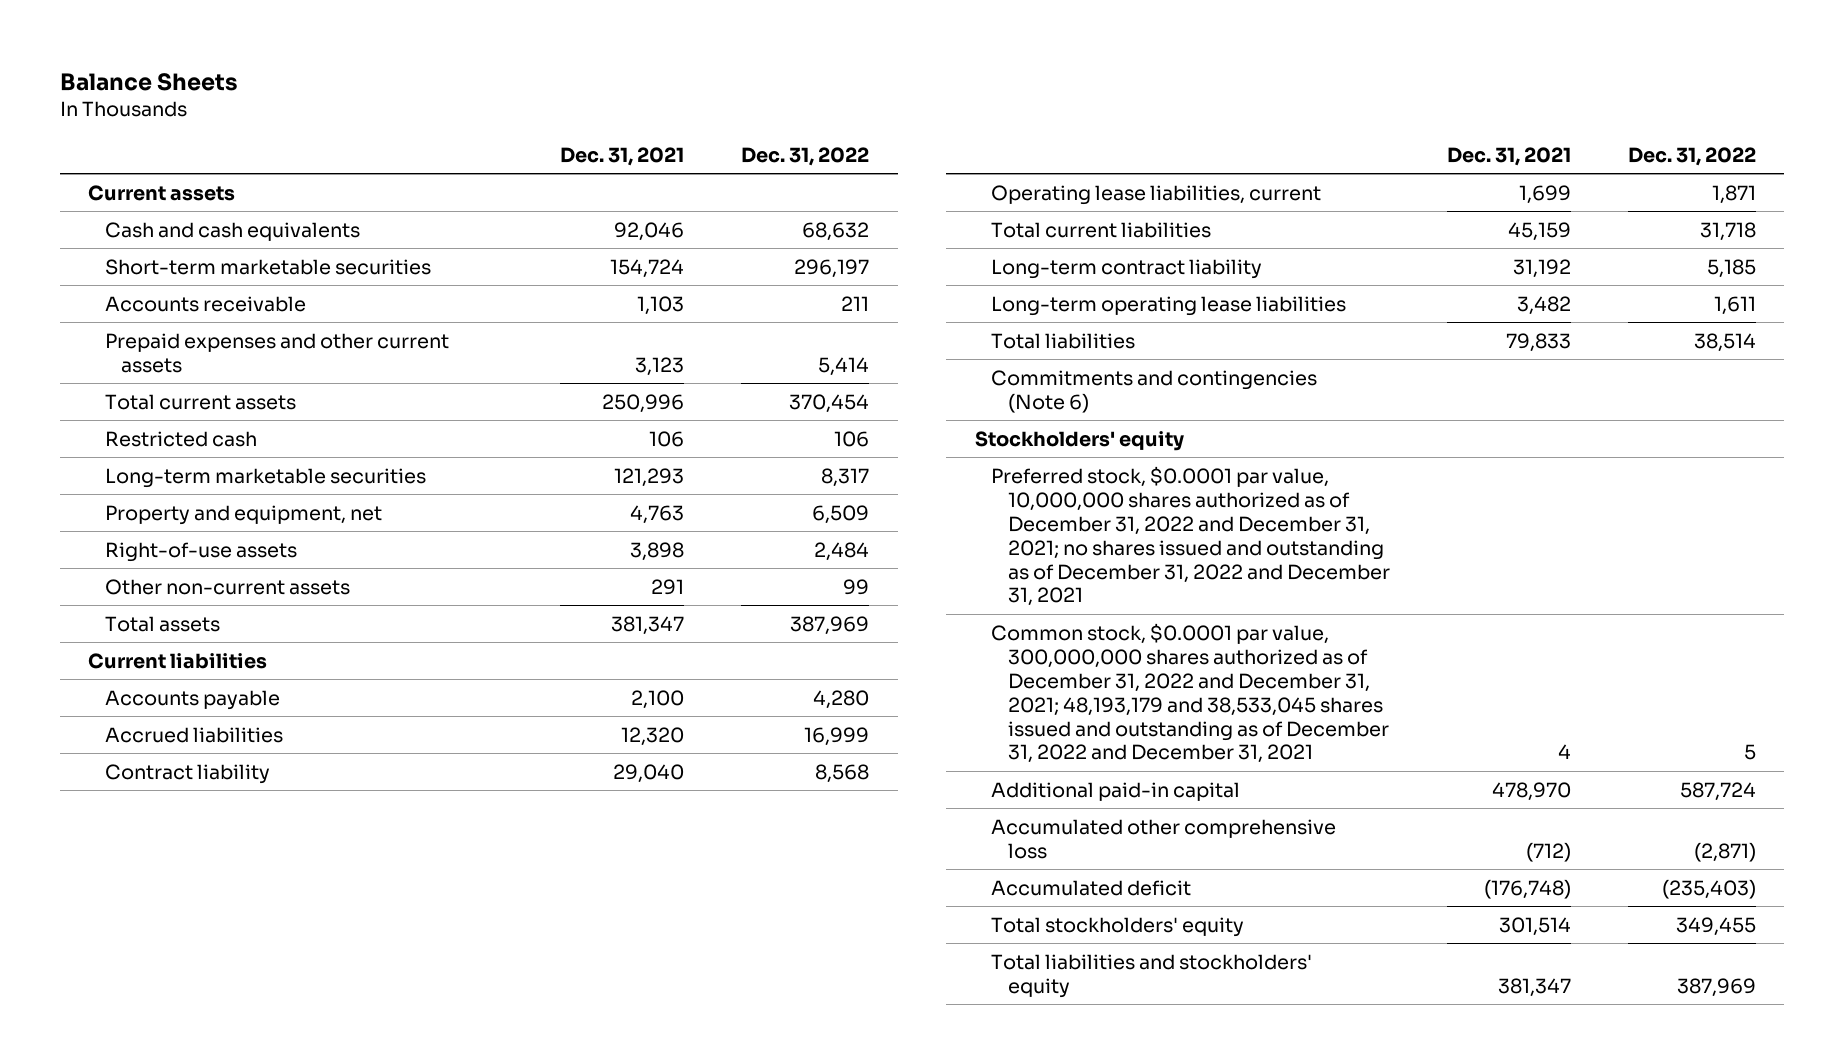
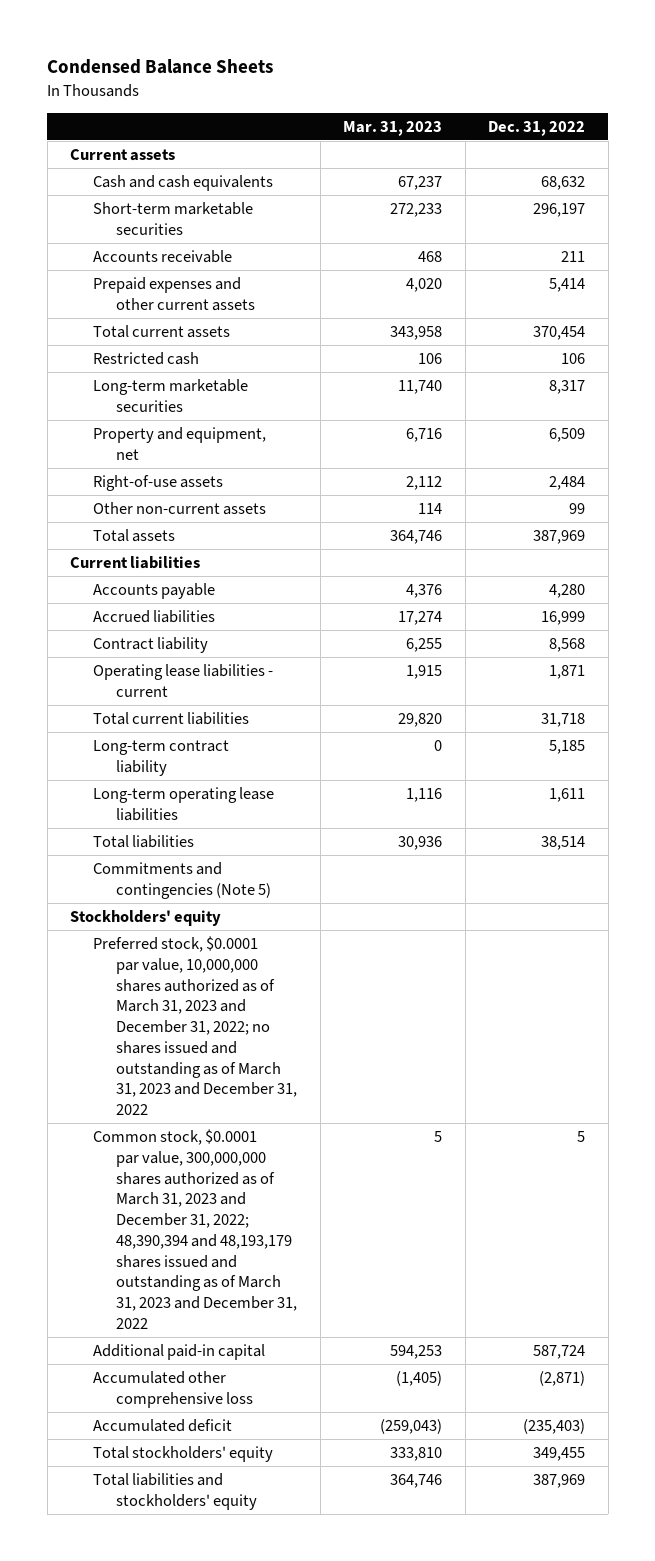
[59,73,238,92] Balance Sheets -> [47,59,274,75] Condensed Balance Sheets
[559,146,684,166] Dec. 31, 2021 -> none
none -> [343,120,443,136] Mar. 31, 2023
[991,184,1322,205] Operating lease liabilities, current -> [93,664,274,697] Operating lease liabilities - current
[991,369,1318,413] Commitments and contingencies (Note 6) -> [93,862,272,899] Commitments and contingencies (Note 5)
[991,465,1390,607] Preferred stock, $0.0001 par value, 10,000,000 shares authorized as of December 31, 2022 and December 31, 2021; no shares issued and outstanding as of December 31, 2022 and December 31, 2021 -> [93,936,298,1116] Preferred stock, $0.0001 par value, 10,000,000 shares authorized as of March 31, 2023 and December 31, 2022; no shares issued and outstanding as of March 31, 2023 and December 31, 2022
[991,622,1389,764] Common stock, $0.0001 par value, 300,000,000 shares authorized as of December 31, 2022 and December 31, 2021; 48,193,179 and 38,533,045 shares issued and outstanding as of December 31, 2022 and December 31, 2021 -> [93,1129,298,1329] Common stock, $0.0001 par value, 300,000,000 shares authorized as of March 31, 2023 and December 31, 2022; 48,390,394 and 48,193,179 shares issued and outstanding as of March 31, 2023 and December 31, 2022

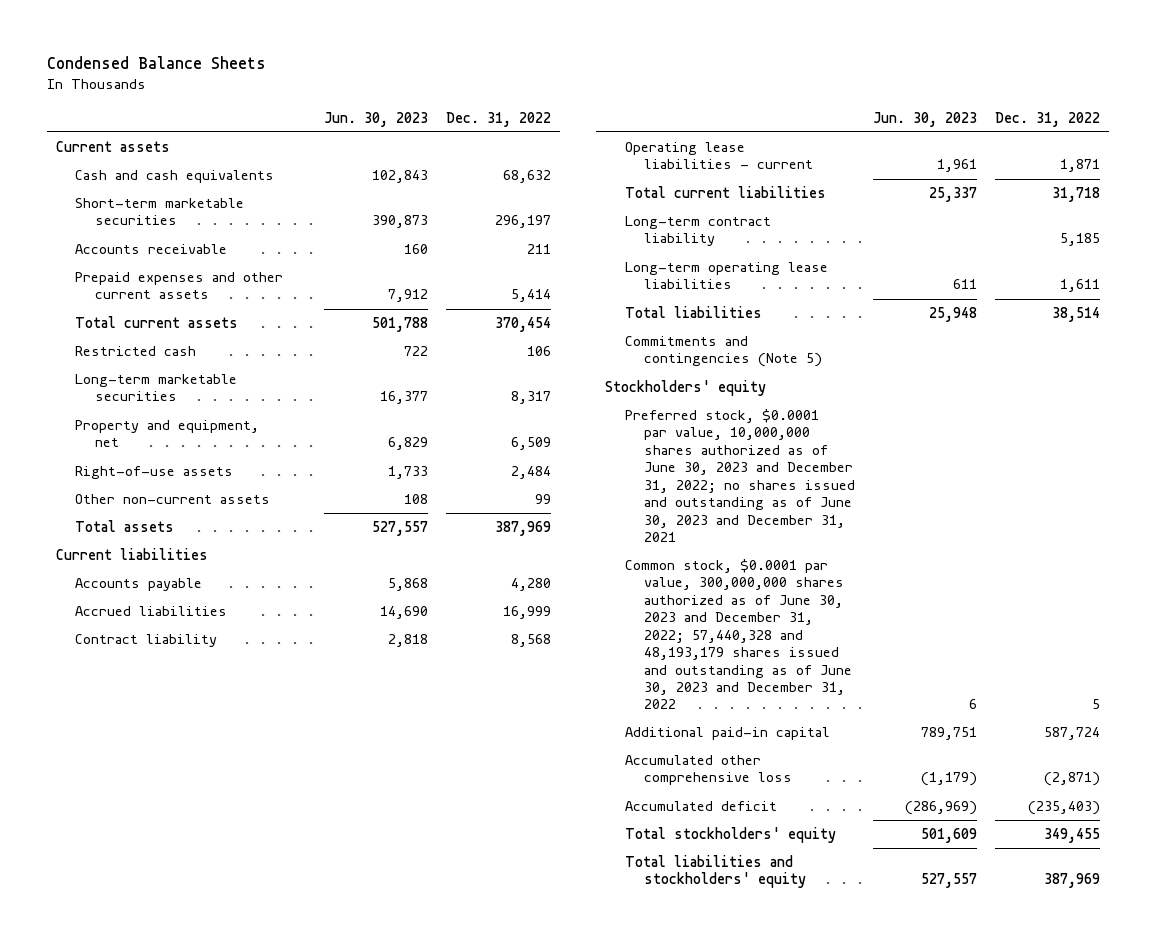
[343,120,443,136] Mar. 31, 2023 -> none
none -> [323,111,428,127] Jun. 30, 2023
[93,936,298,1116] Preferred stock, $0.0001 par value, 10,000,000 shares authorized as of March 31, 2023 and December 31, 2022; no shares issued and outstanding as of March 31, 2023 and December 31, 2022 -> [624,409,855,542] Preferred stock, $0.0001 par value, 10,000,000 shares authorized as of June 30, 2023 and December 31, 2022; no shares issued and outstanding as of June 30, 2023 and December 31, 2021
[93,1129,298,1329] Common stock, $0.0001 par value, 300,000,000 shares authorized as of March 31, 2023 and December 31, 2022; 48,390,394 and 48,193,179 shares issued and outstanding as of March 31, 2023 and December 31, 2022 -> [624,559,852,710] Common stock, $0.0001 par value, 300,000,000 shares authorized as of June 30, 2023 and December 31, 2022; 57,440,328 and 48,193,179 shares issued and outstanding as of June 30, 2023 and December 31, 2022

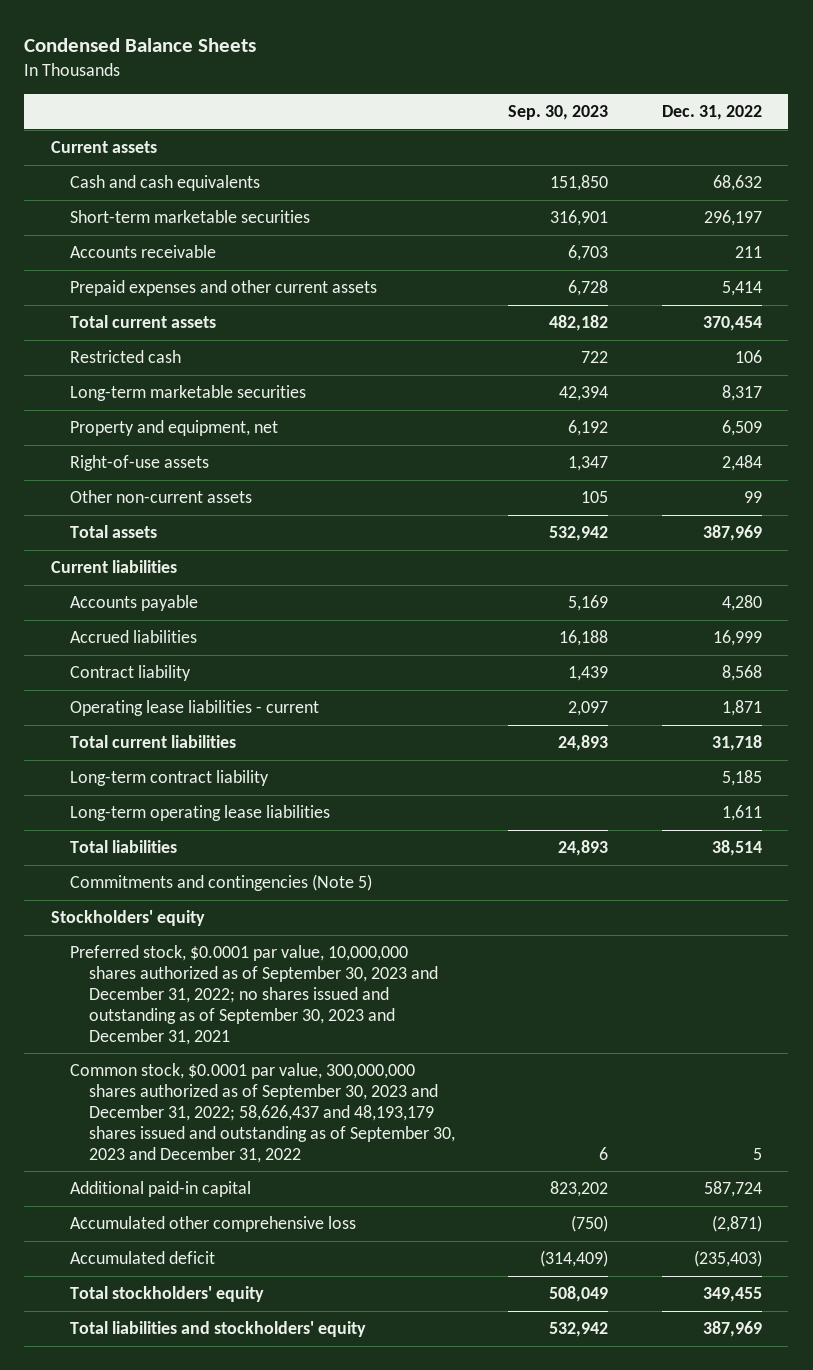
[323,111,428,127] Jun. 30, 2023 -> none
none -> [508,105,609,121] Sep. 30, 2023
[624,409,855,542] Preferred stock, $0.0001 par value, 10,000,000 shares authorized as of June 30, 2023 and December 31, 2022; no shares issued and outstanding as of June 30, 2023 and December 31, 2021 -> [69,945,438,1045] Preferred stock, $0.0001 par value, 10,000,000 shares authorized as of September 30, 2023 and December 31, 2022; no shares issued and outstanding as of September 30, 2023 and December 31, 2021
[624,559,852,710] Common stock, $0.0001 par value, 300,000,000 shares authorized as of June 30, 2023 and December 31, 2022; 57,440,328 and 48,193,179 shares issued and outstanding as of June 30, 2023 and December 31, 2022 -> [69,1063,455,1163] Common stock, $0.0001 par value, 300,000,000 shares authorized as of September 30, 2023 and December 31, 2022; 58,626,437 and 48,193,179 shares issued and outstanding as of September 30, 2023 and December 31, 2022

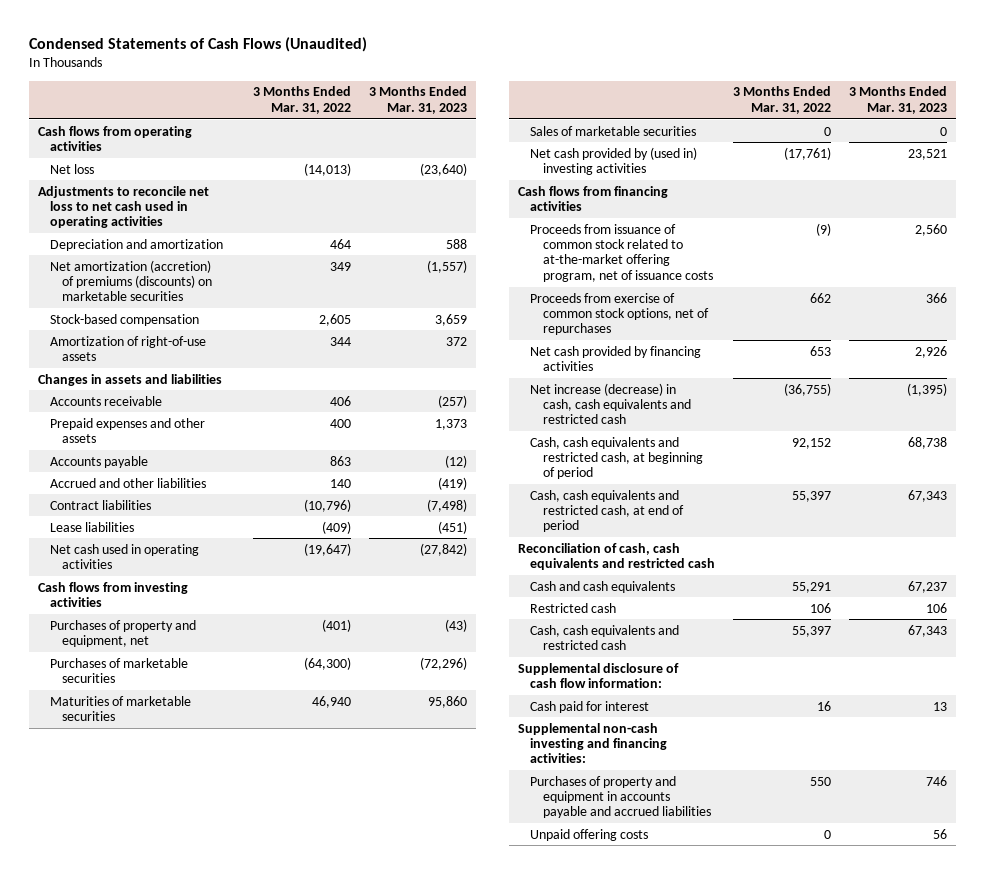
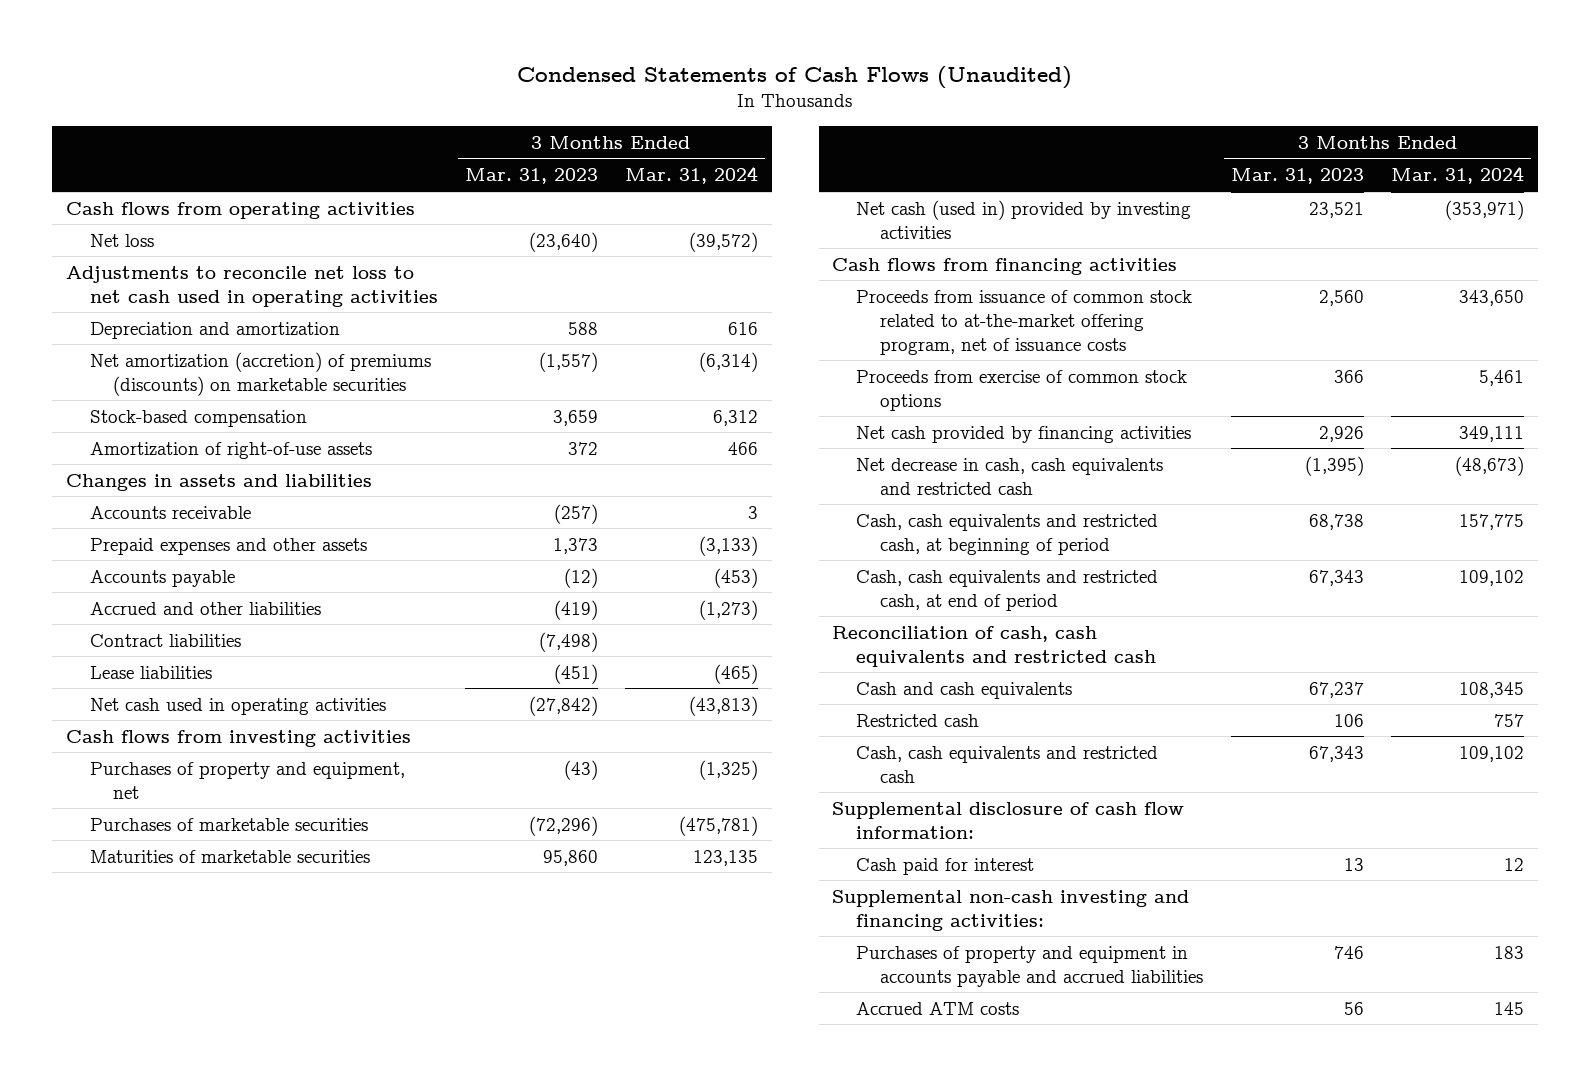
[252,86,351,114] 3 Months Ended Mar. 31, 2022 -> none
none -> [625,166,759,185] Mar. 31, 2024
[530,125,697,136] Sales of marketable securities -> none
[530,146,698,175] Net cash provided by (used in) investing activities -> [856,199,1192,239] Net cash (used in) provided by investing activities
[530,292,709,336] Proceeds from exercise of common stock options, net of repurchases -> [856,369,1188,411] Proceeds from exercise of common stock options
[530,382,691,425] Net increase (decrease) in cash, cash equivalents and restricted cash -> [856,457,1164,495] Net decrease in cash, cash equivalents and restricted cash
[530,828,649,841] Unpaid offering costs -> none
none -> [856,1001,1020,1015] Accrued ATM costs

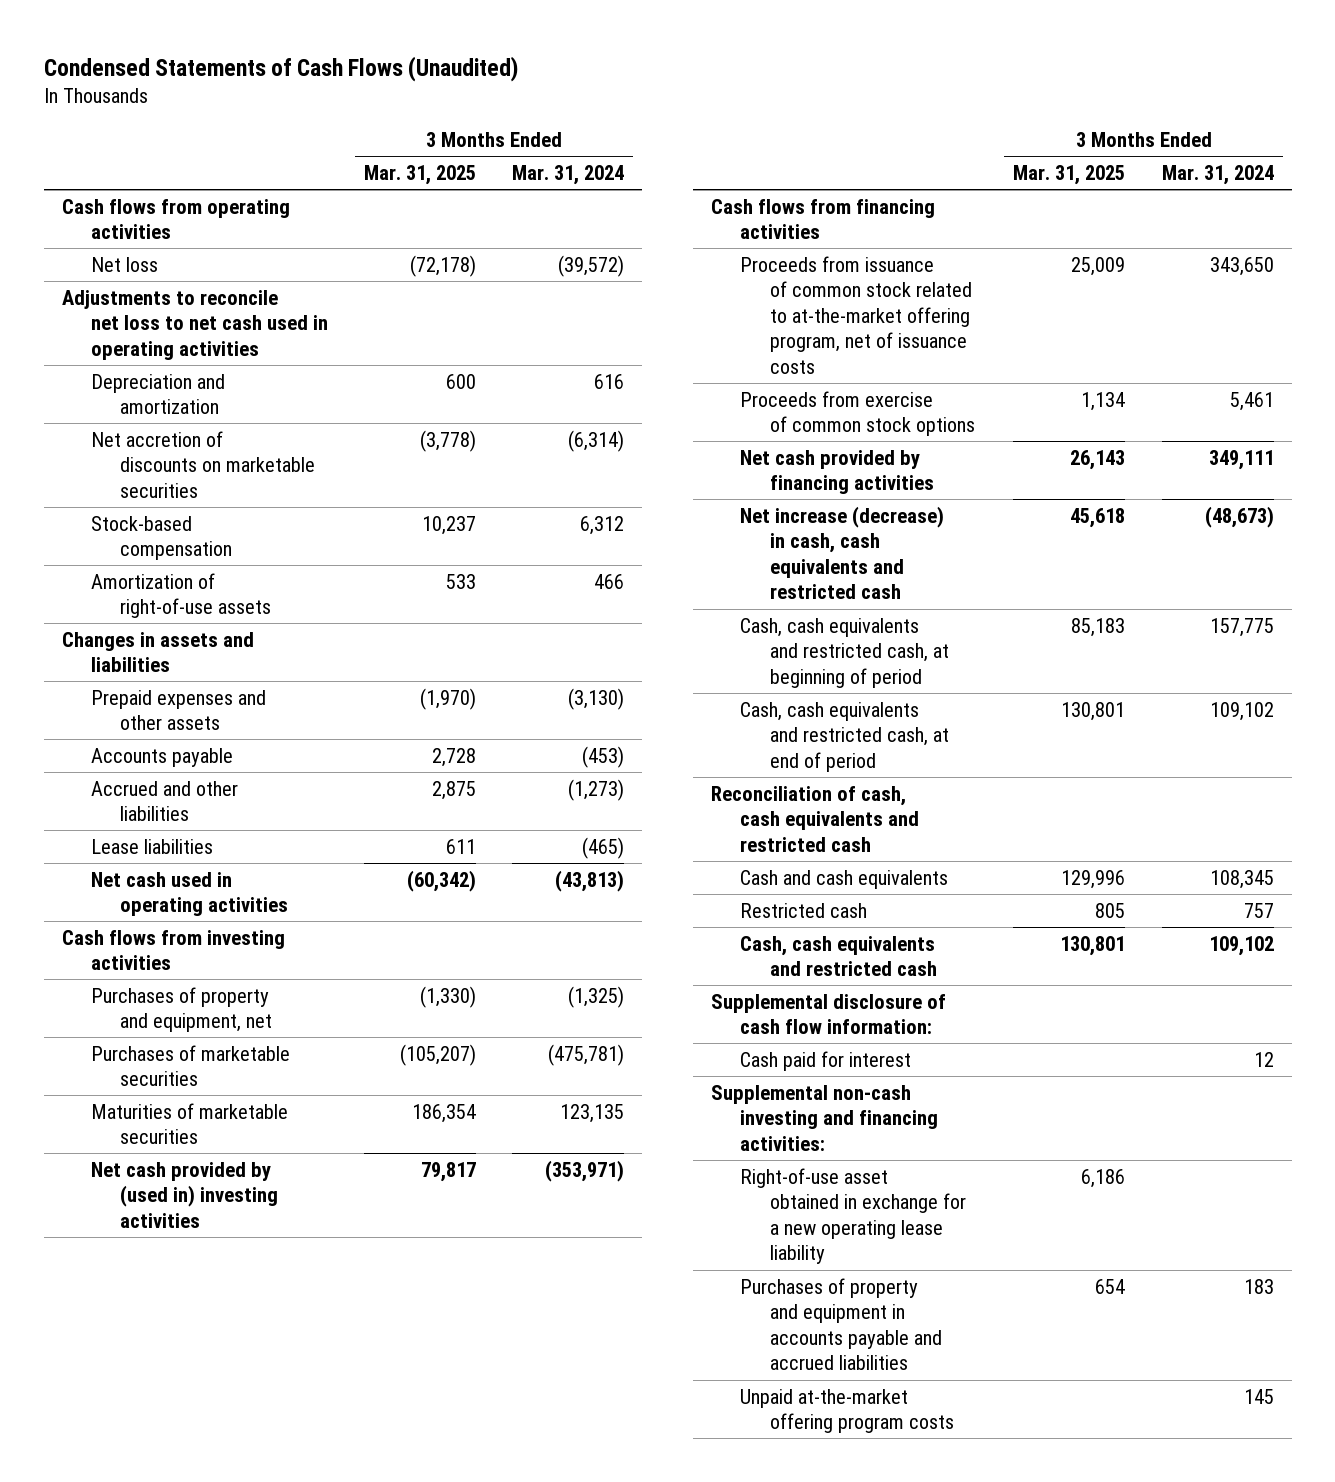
[464,168,598,185] Mar. 31, 2023 -> none
none -> [363,165,476,186] Mar. 31, 2025
[89,351,431,396] Net amortization (accretion) of premiums (discounts) on marketable securities -> [90,430,316,498] Net accretion of discounts on marketable securities
[89,505,251,519] Accounts receivable -> none
[699,535,759,556] (3,133) -> [568,687,625,710] (3,130)
[89,633,241,647] Contract liabilities -> none
[856,199,1192,239] Net cash (used in) provided by investing activities -> [90,1161,279,1228] Net cash provided by (used in) investing activities
[856,457,1164,495] Net decrease in cash, cash equivalents and restricted cash -> [740,505,945,600] Net increase (decrease) in cash, cash equivalents and restricted cash
none -> [740,1167,966,1265] Right-of-use asset obtained in exchange for a new operating lease liability
[856,1001,1020,1015] Accrued ATM costs -> [740,1388,954,1434] Unpaid at-the-market offering program costs

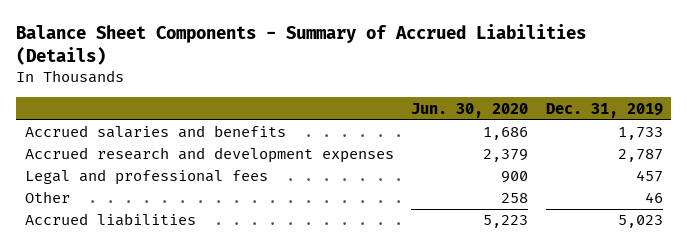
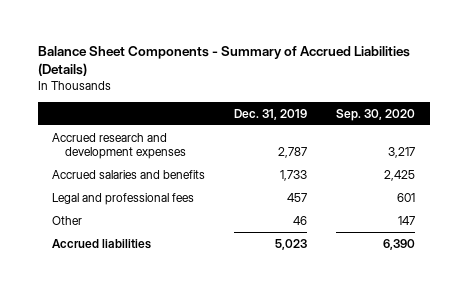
[411,102,529,118] Jun. 30, 2020 -> none
none -> [336,108,416,121] Sep. 30, 2020
[24,125,286,139] Accrued salaries and benefits -> [52,169,206,179] Accrued salaries and benefits

